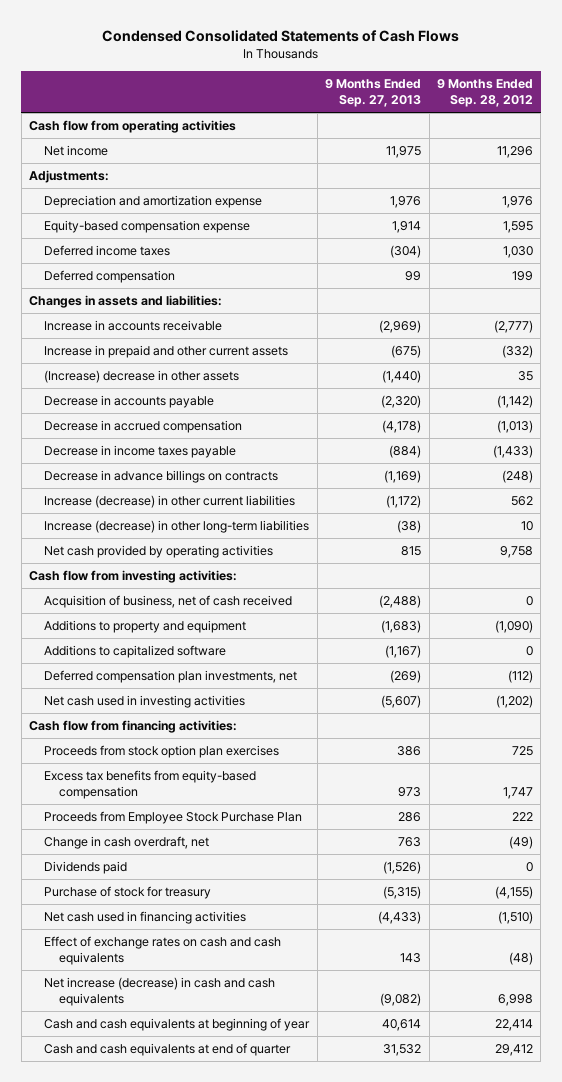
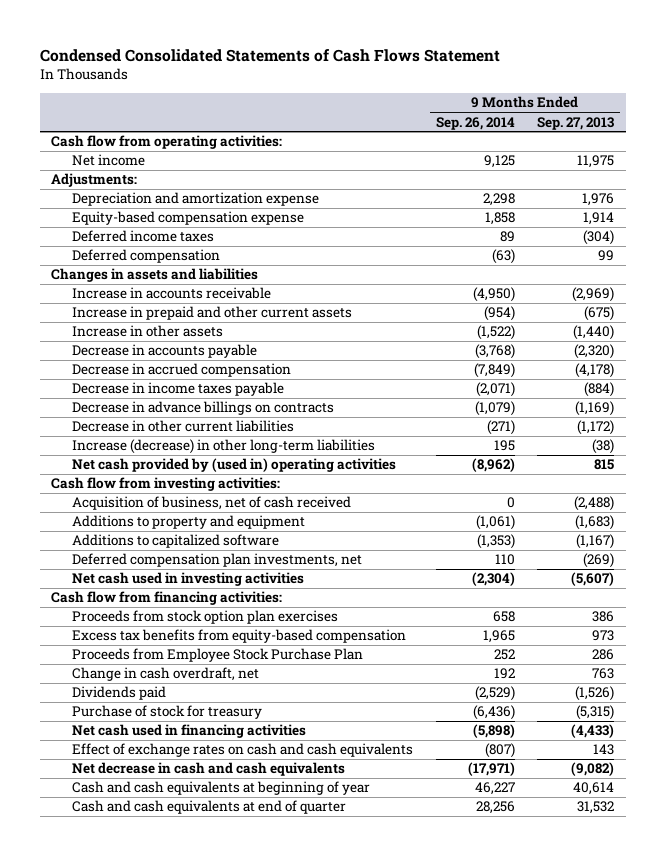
[102,30,460,43] Condensed Consolidated Statements of Cash Flows -> [39,49,500,63] Condensed Consolidated Statements of Cash Flows Statement
[437,79,534,108] 9 Months Ended Sep. 28, 2012 -> none
none -> [435,116,515,130] Sep. 26, 2014
[29,120,237,134] Cash flow from operating activities -> [51,135,283,150] Cash flow from operating activities:
[29,295,223,309] Changes in assets and liabilities: -> [51,268,259,283] Changes in assets and liabilities
[44,370,240,384] (Increase) decrease in other assets -> [72,325,224,338] Increase in other assets
[44,495,296,509] Increase (decrease) in other current liabilities -> [72,420,295,433] Decrease in other current liabilities
[44,545,274,559] Net cash provided by operating activities -> [72,458,397,473] Net cash provided by (used in) operating activities
[44,977,276,1007] Net increase (decrease) in cash and cash equivalents -> [72,762,346,777] Net decrease in cash and cash equivalents

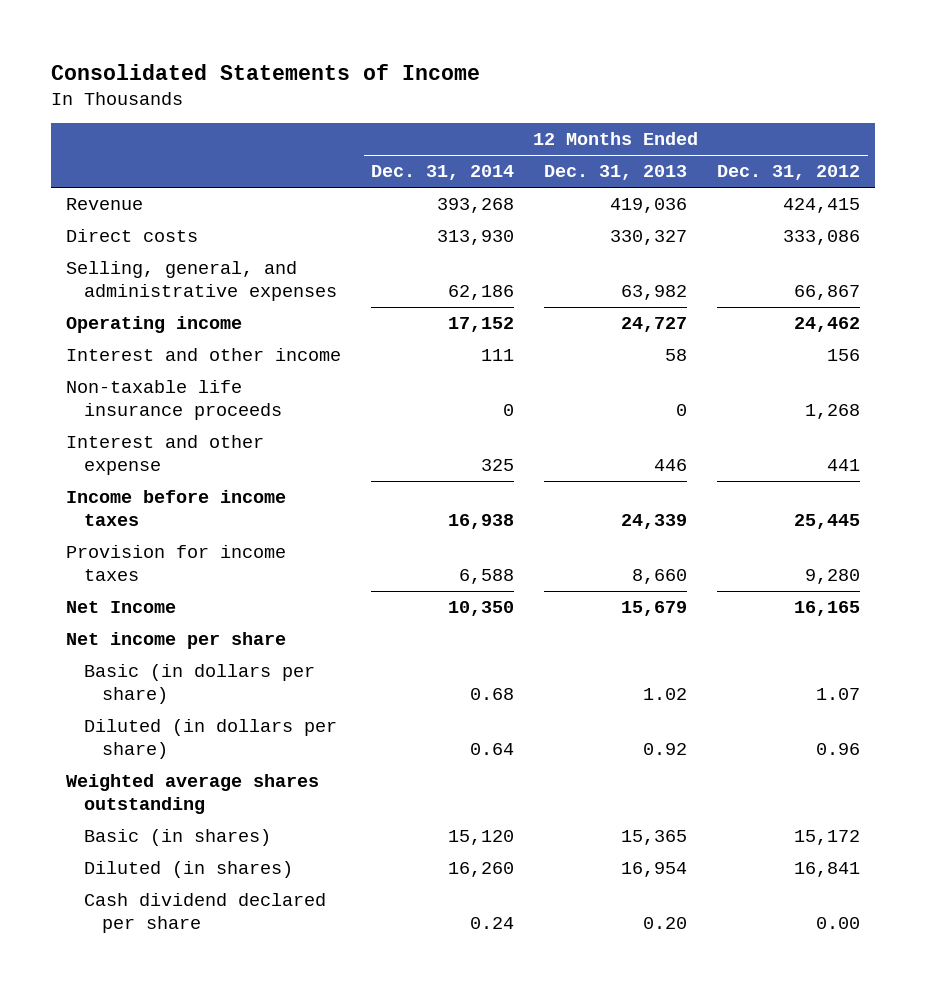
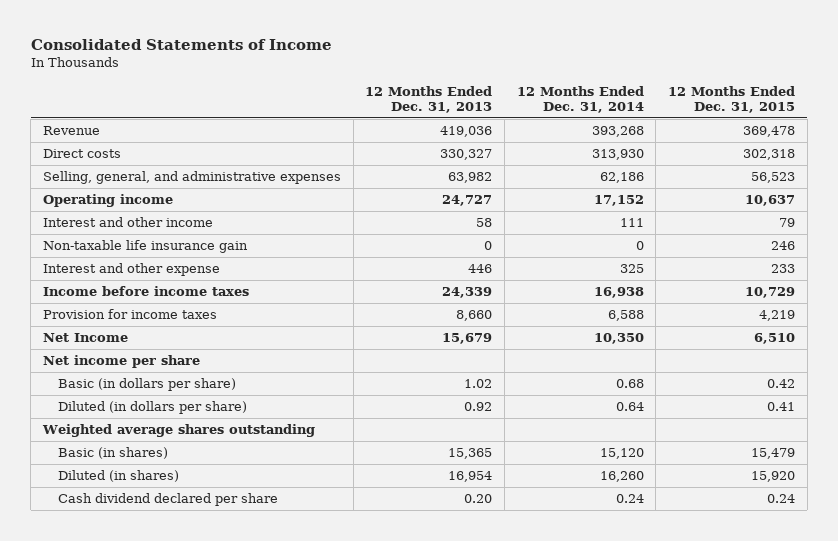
[717,165,861,181] Dec. 31, 2012 -> none
none -> [667,85,795,113] 12 Months Ended Dec. 31, 2015
[66,380,282,421] Non-taxable life insurance proceeds -> [42,240,248,254] Non-taxable life insurance gain

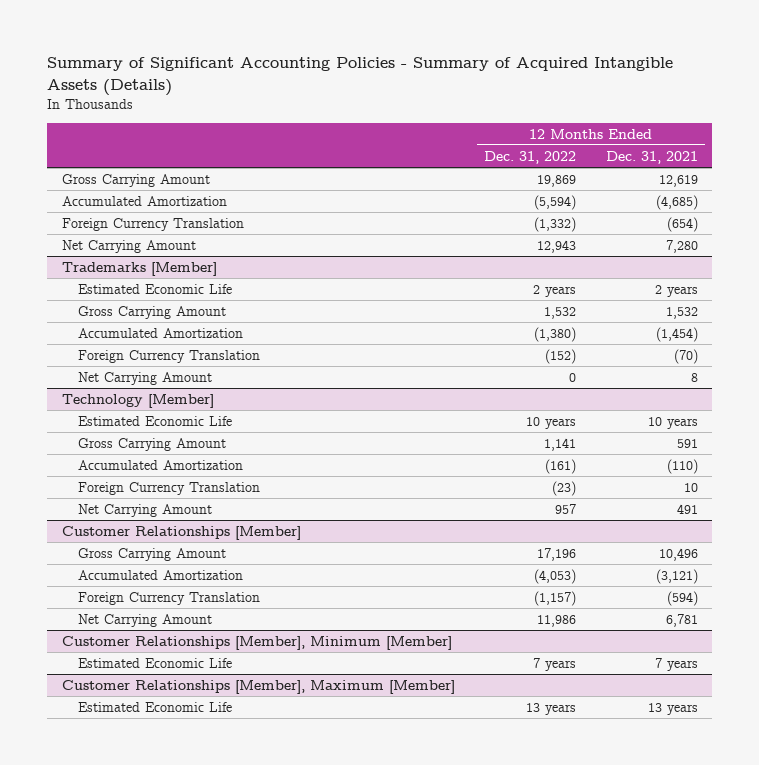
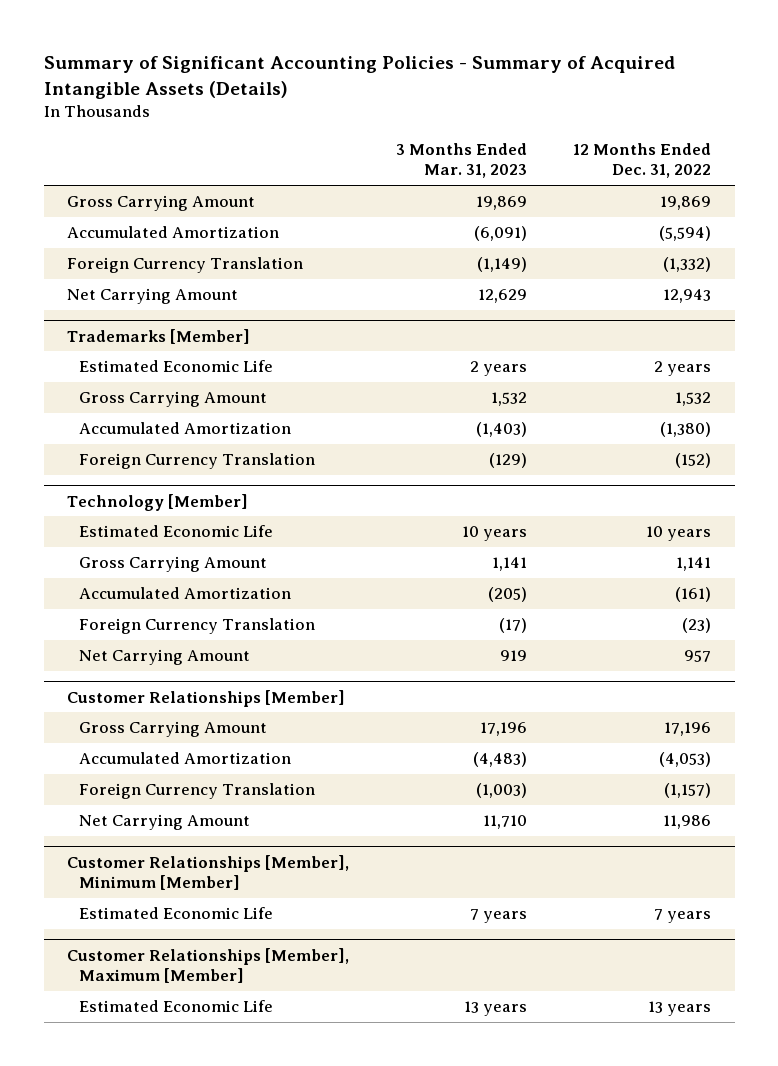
[605,150,698,164] Dec. 31, 2021 -> none
none -> [395,142,527,179] 3 Months Ended Mar. 31, 2023
[78,371,213,385] Net Carrying Amount -> none

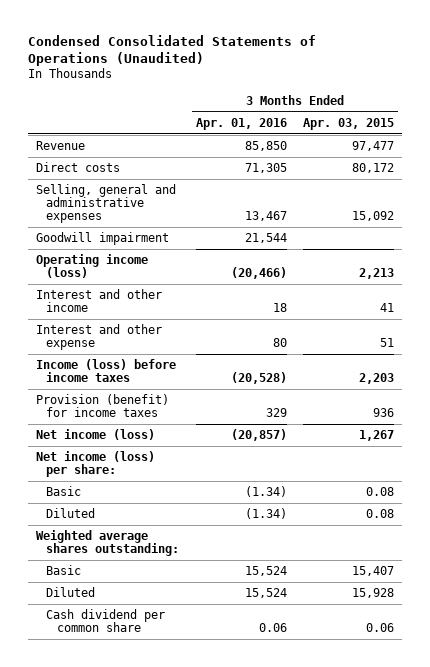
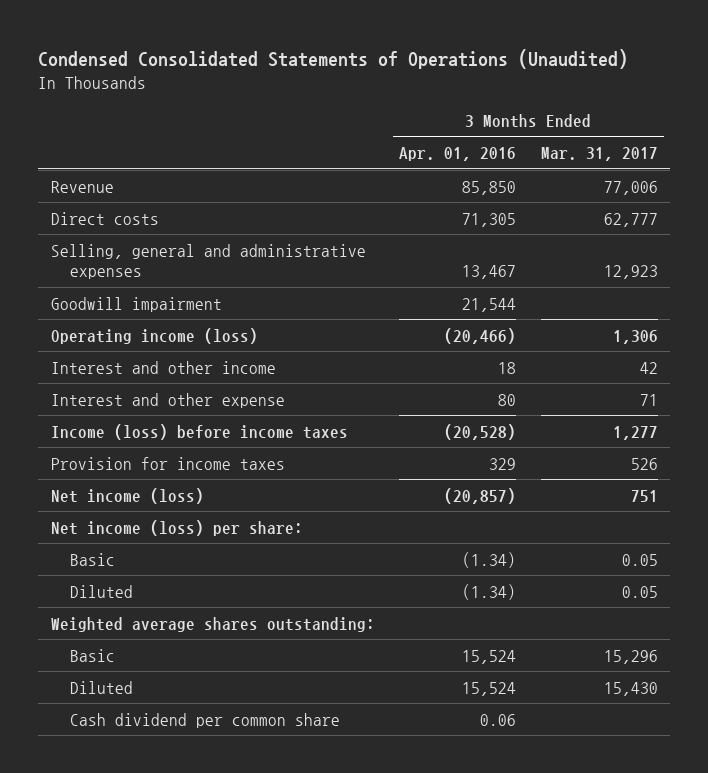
[303,117,395,130] Apr. 03, 2015 -> none
none -> [540,147,658,162] Mar. 31, 2017
[36,394,170,418] Provision (benefit) for income taxes -> [50,456,285,470] Provision for income taxes

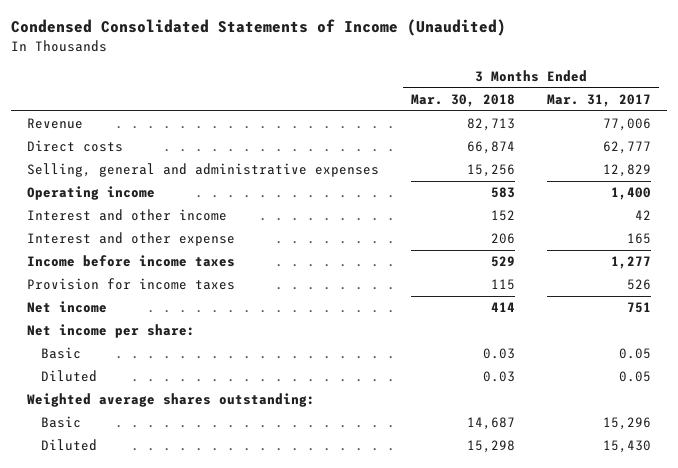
[38,48,629,69] Condensed Consolidated Statements of Operations (Unaudited) -> [11,19,507,37] Condensed Consolidated Statements of Income (Unaudited)
[399,147,517,162] Apr. 01, 2016 -> none
none -> [411,94,516,108] Mar. 30, 2018
[50,296,222,312] Goodwill impairment -> none
[603,265,658,280] 12,923 -> [603,164,652,178] 12,829
[50,327,258,344] Operating income (loss) -> [27,186,156,201] Operating income
[612,329,658,344] 1,306 -> [611,187,652,201] 1,400
[639,393,658,406] 71 -> [627,233,652,245] 165
[50,423,348,440] Income (loss) before income taxes -> [27,255,236,268] Income before income taxes
[50,487,204,504] Net income (loss) -> [27,301,108,314] Net income
[50,519,303,536] Net income (loss) per share: -> [27,324,196,339] Net income per share:
[69,712,340,728] Cash dividend per common share -> none

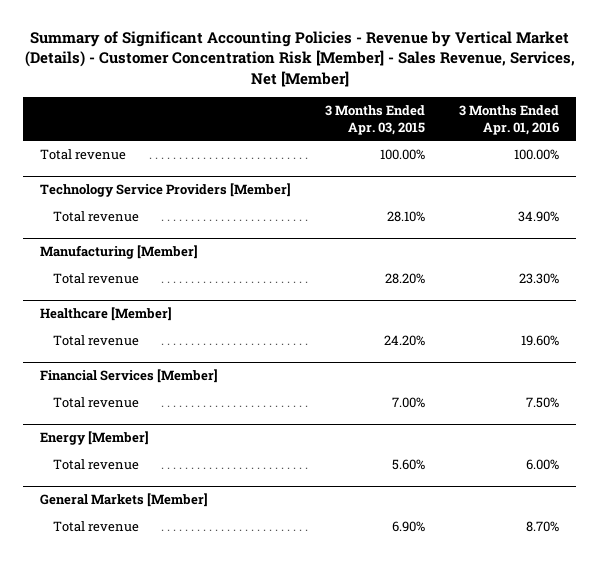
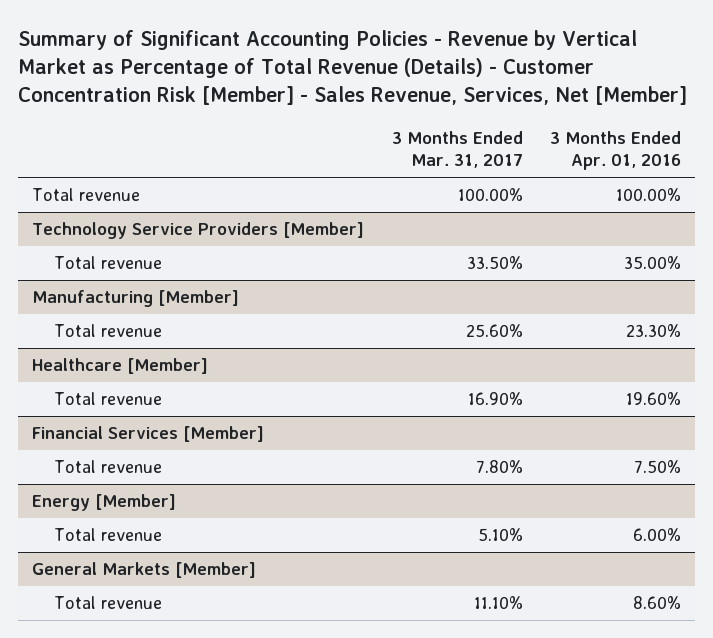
[24,31,575,87] Summary of Significant Accounting Policies - Revenue by Vertical Market (Details) - Customer Concentration Risk [Member] - Sales Revenue, Services, Net [Member] -> [17,29,687,106] Summary of Significant Accounting Policies - Revenue by Vertical Market as Percentage of Total Revenue (Details) - Customer Concentration Risk [Member] - Sales Revenue, Services, Net [Member]
[325,105,426,135] 3 Months Ended Apr. 03, 2015 -> none
none -> [391,130,523,169] 3 Months Ended Mar. 31, 2017
[518,211,560,223] 34.90% -> [624,256,682,270] 35.00%
[526,521,560,533] 8.70% -> [633,596,682,610] 8.60%

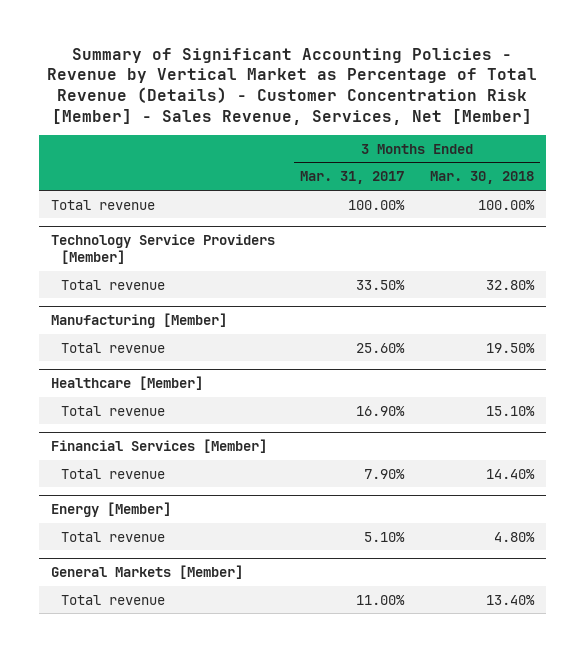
[550,130,682,171] 3 Months Ended Apr. 01, 2016 -> none
none -> [429,171,534,185] Mar. 30, 2018
[475,460,523,474] 7.80% -> [364,468,406,479] 7.90%
[473,596,523,610] 11.10% -> [356,594,406,605] 11.00%

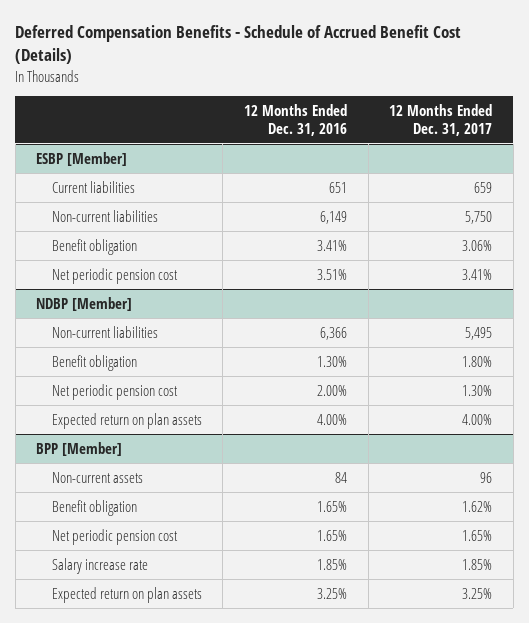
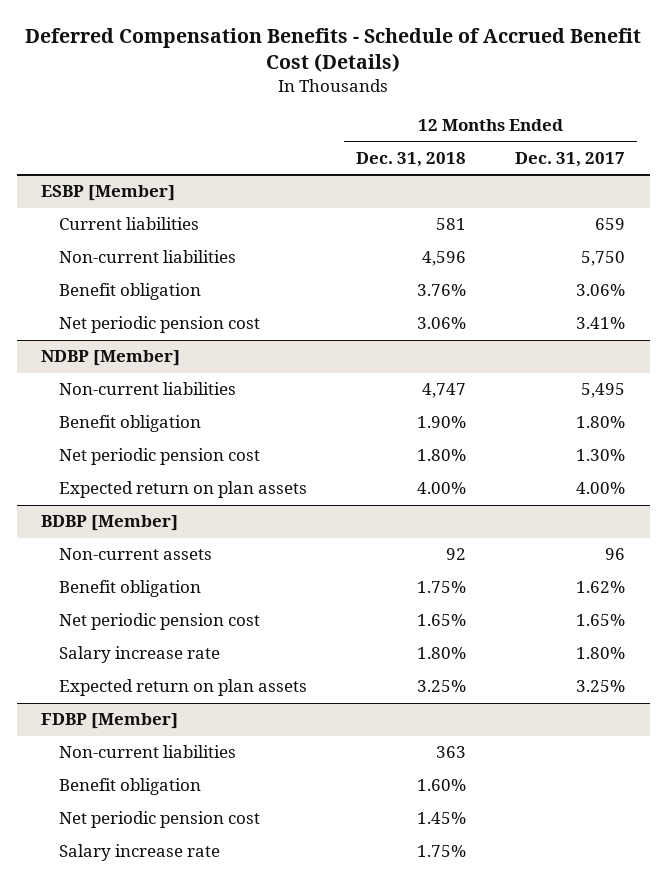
[244,104,348,136] 12 Months Ended Dec. 31, 2016 -> none
none -> [356,152,467,168] Dec. 31, 2018
[36,441,123,456] BPP [Member] -> none
none -> [41,515,179,532] BDBP [Member]
[462,558,493,570] 1.85% -> [576,647,626,660] 1.80%
none -> [41,713,179,730] FDBP [Member]
none -> [59,745,237,759] Non-current liabilities
none -> [59,778,202,796] Benefit obligation
none -> [59,811,261,829] Net periodic pension cost
none -> [59,844,221,862] Salary increase rate

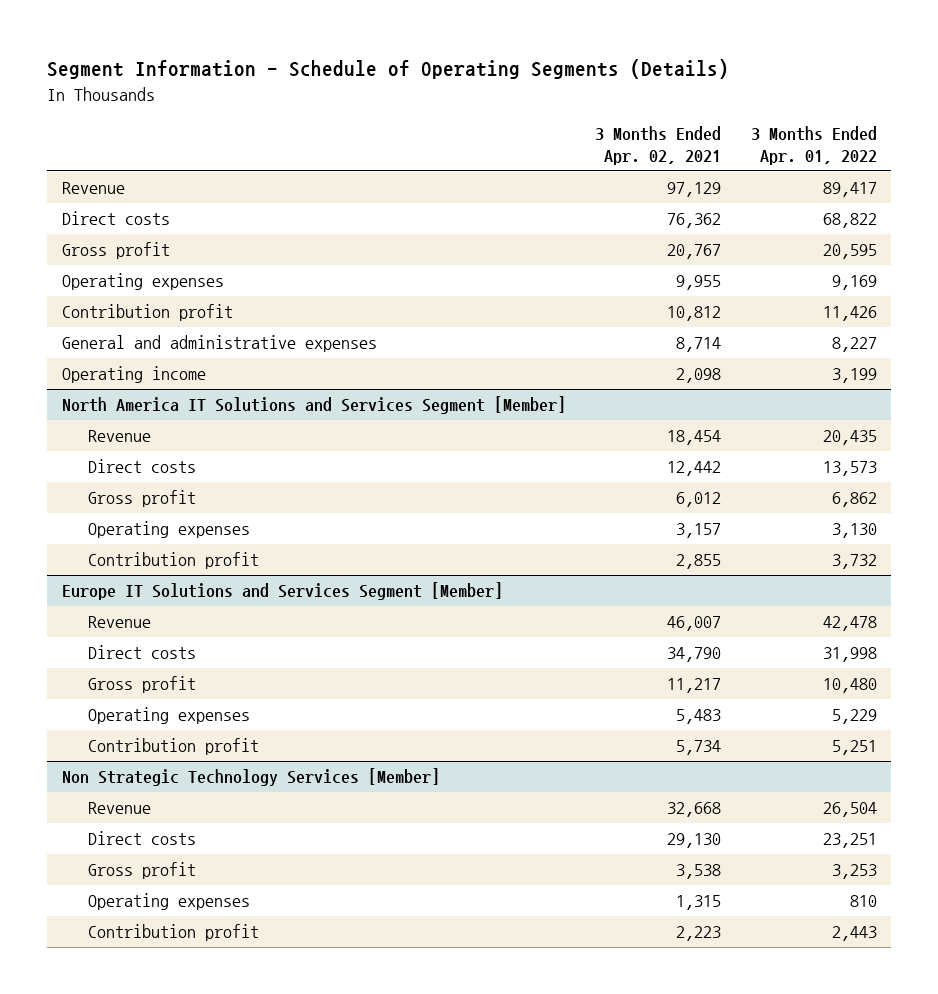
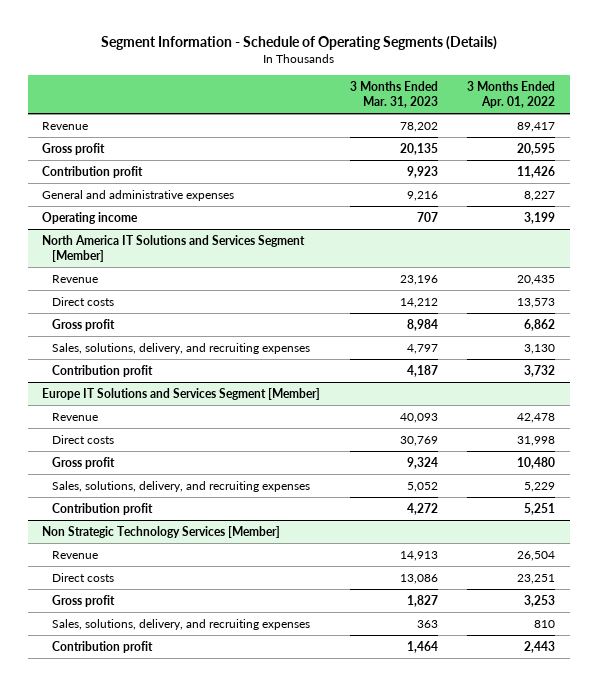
[595,126,722,165] 3 Months Ended Apr. 02, 2021 -> none
none -> [349,81,438,109] 3 Months Ended Mar. 31, 2023
[61,211,170,226] Direct costs -> none
[61,273,224,291] Operating expenses -> none
[88,521,251,539] Operating expenses -> [51,343,310,355] Sales, solutions, delivery, and recruiting expenses
[88,707,251,725] Operating expenses -> [51,481,310,493] Sales, solutions, delivery, and recruiting expenses
[88,893,251,911] Operating expenses -> none
none -> [51,619,310,631] Sales, solutions, delivery, and recruiting expenses

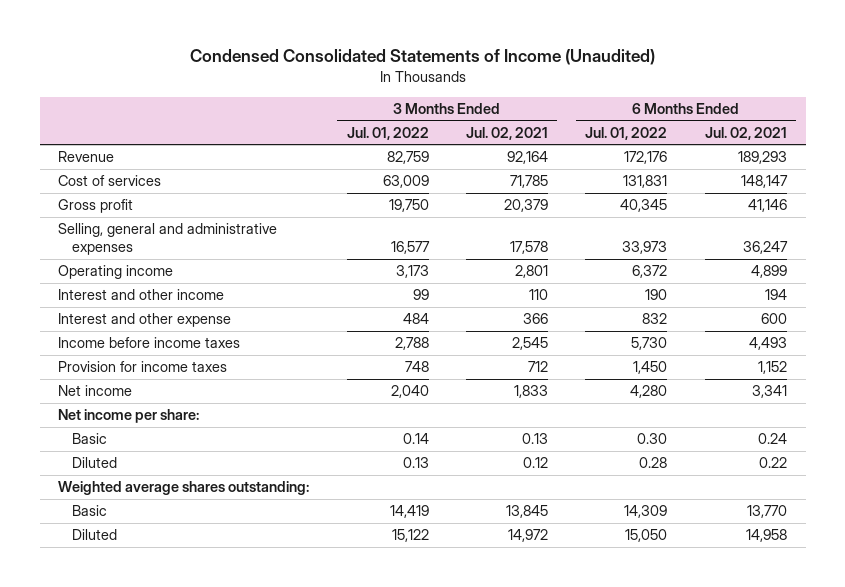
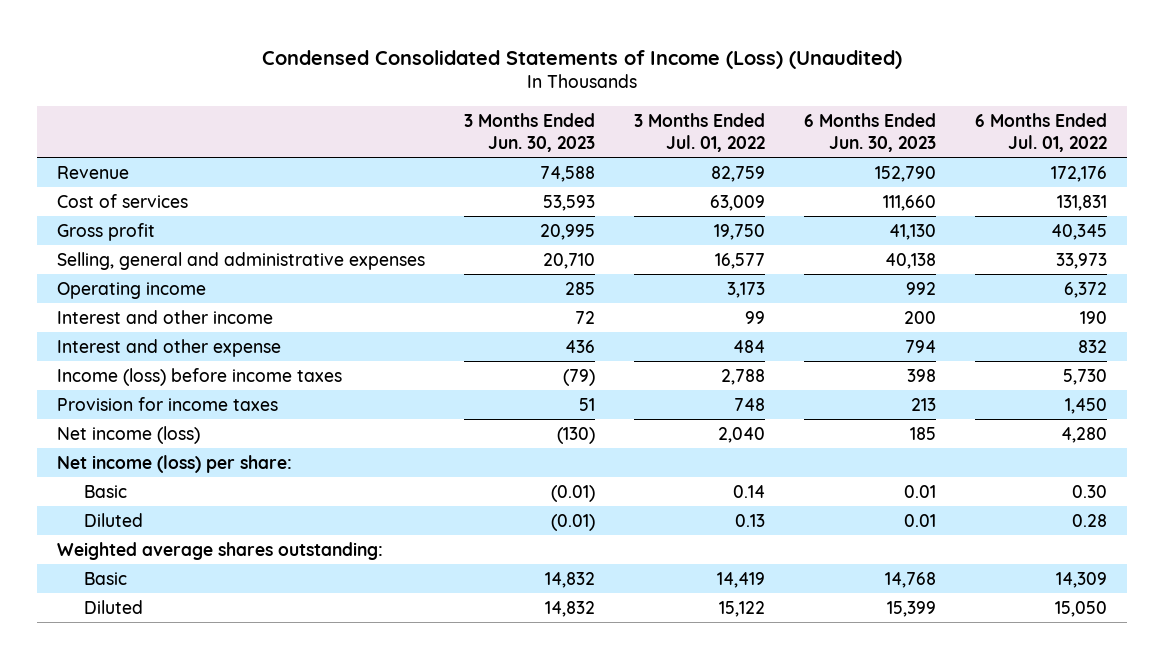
[189,49,655,66] Condensed Consolidated Statements of Income (Unaudited) -> [262,49,903,69] Condensed Consolidated Statements of Income (Loss) (Unaudited)
[466,126,549,140] Jul. 02, 2021 -> none
[704,126,787,140] Jul. 02, 2021 -> none
none -> [463,112,595,153] 3 Months Ended Jun. 30, 2023
none -> [804,112,937,153] 6 Months Ended Jun. 30, 2023
[58,337,241,349] Income before income taxes -> [56,367,342,386] Income (loss) before income taxes
[58,385,133,397] Net income -> [56,425,200,444] Net income (loss)
[58,409,200,424] Net income per share: -> [56,454,292,473] Net income (loss) per share:

